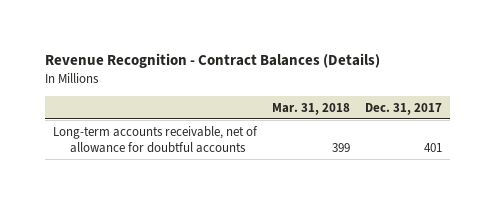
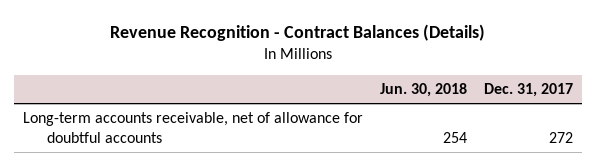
[272,102,351,115] Mar. 31, 2018 -> none
none -> [379,83,467,98] Jun. 30, 2018
[424,143,443,153] 401 -> [548,131,573,143] 272

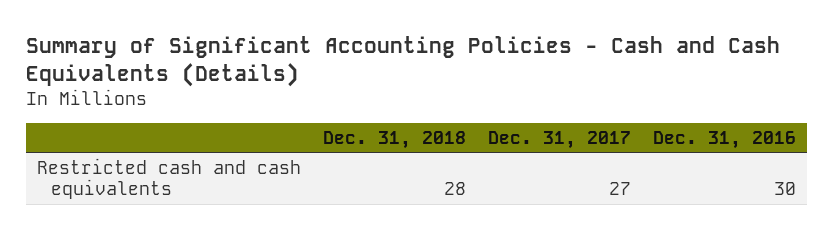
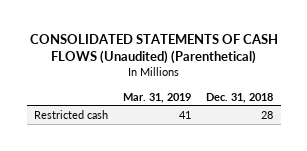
[25,36,780,88] Summary of Significant Accounting Policies - Cash and Cash Equivalents (Details) -> [29,33,278,65] CONSOLIDATED STATEMENTS OF CASH FLOWS (Unaudited) (Parenthetical)
[488,131,632,150] Dec. 31, 2017 -> none
[653,131,797,150] Dec. 31, 2016 -> none
none -> [123,92,192,103] Mar. 31, 2019
[36,157,301,200] Restricted cash and cash equivalents -> [34,109,109,119] Restricted cash

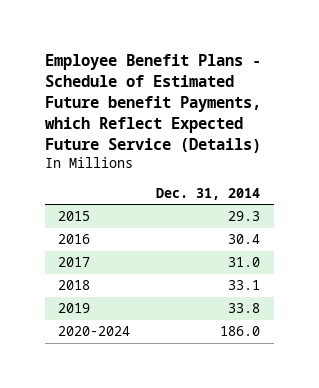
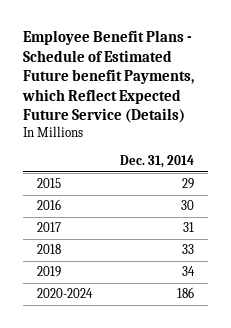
[228,211,261,222] 29.3 -> [181,178,194,190] 29
[228,234,261,245] 30.4 -> [180,200,194,211] 30
[228,257,261,268] 31.0 -> [182,222,194,233] 31
[228,280,261,291] 33.1 -> [181,244,194,255] 33
[228,303,261,314] 33.8 -> [181,266,195,277] 34
[220,326,261,337] 186.0 -> [176,287,194,299] 186

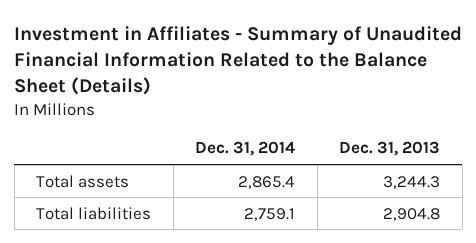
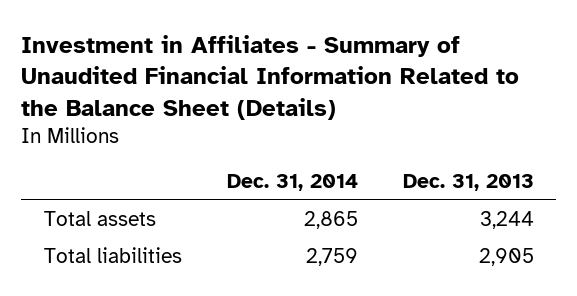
[238,175,296,189] 2,865.4 -> [303,211,358,230] 2,865
[383,175,441,189] 3,244.3 -> [479,211,534,230] 3,244
[244,207,296,221] 2,759.1 -> [305,248,358,267] 2,759
[383,207,441,221] 2,904.8 -> [478,248,534,267] 2,905

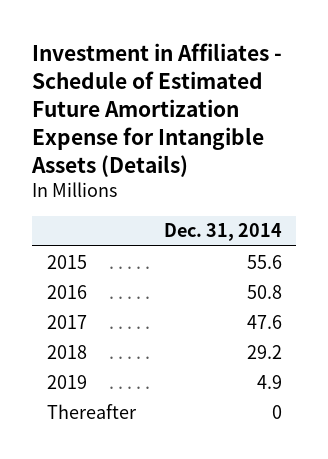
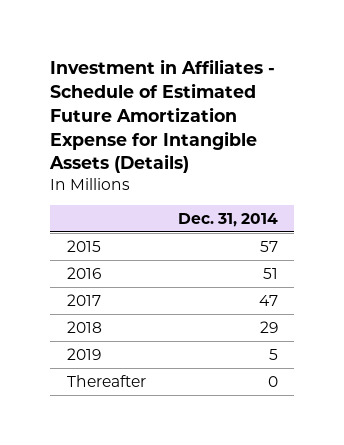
[246,254,282,269] 55.6 -> [259,240,278,252] 57
[246,284,282,299] 50.8 -> [262,267,278,279] 51
[246,314,282,329] 47.6 -> [258,294,278,306] 47
[246,344,282,359] 29.2 -> [259,320,278,333] 29
[256,374,282,389] 4.9 -> [268,348,278,360] 5

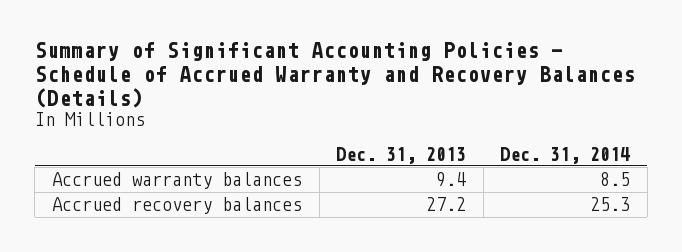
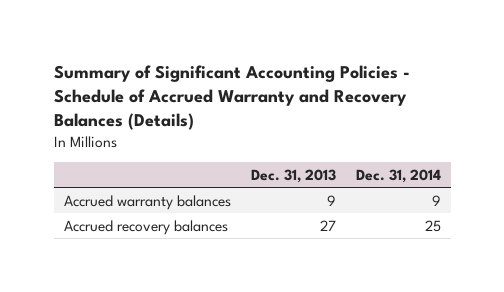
[436,172,467,188] 9.4 -> [326,194,336,206] 9
[600,172,631,187] 8.5 -> [431,194,441,206] 9
[426,197,467,212] 27.2 -> [319,219,336,231] 27
[590,197,631,212] 25.3 -> [424,219,441,232] 25

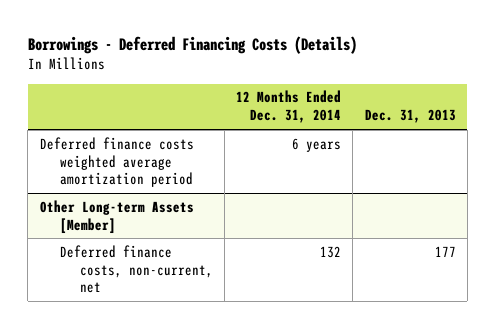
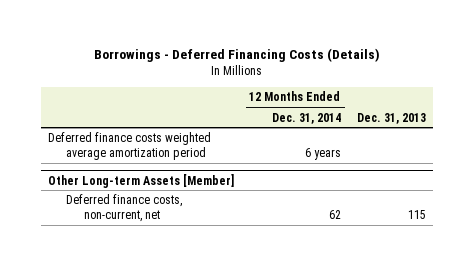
[320,245,342,258] 132 -> [328,209,341,219] 62
[434,245,456,257] 177 -> [407,209,426,219] 115

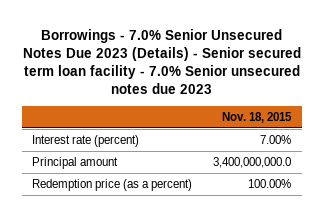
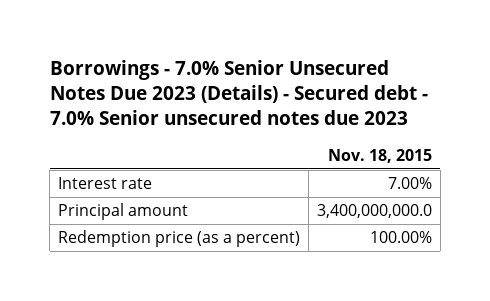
[22,28,301,94] Borrowings - 7.0% Senior Unsecured Notes Due 2023 (Details) - Senior secured term loan facility - 7.0% Senior unsecured notes due 2023 -> [49,60,428,126] Borrowings - 7.0% Senior Unsecured Notes Due 2023 (Details) - Secured debt - 7.0% Senior unsecured notes due 2023
[32,135,140,148] Interest rate (percent) -> [58,177,153,190] Interest rate

